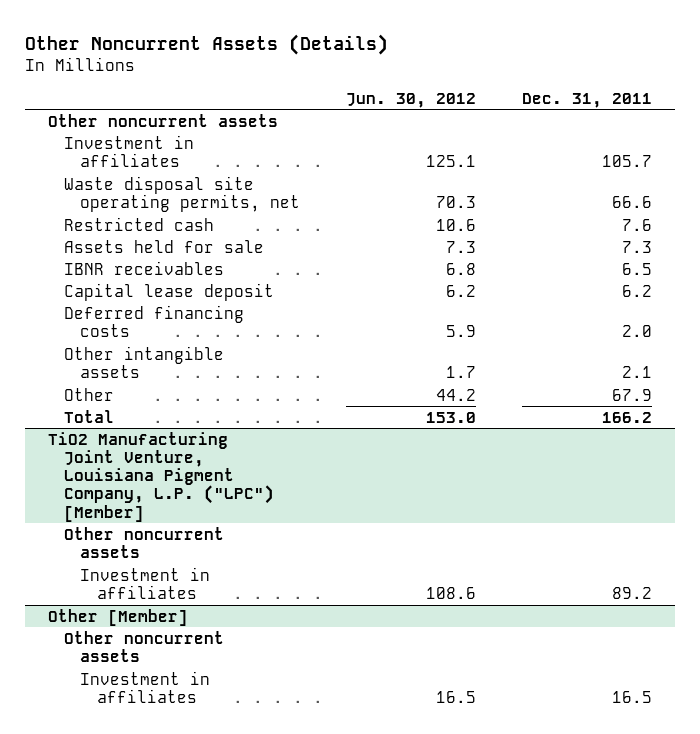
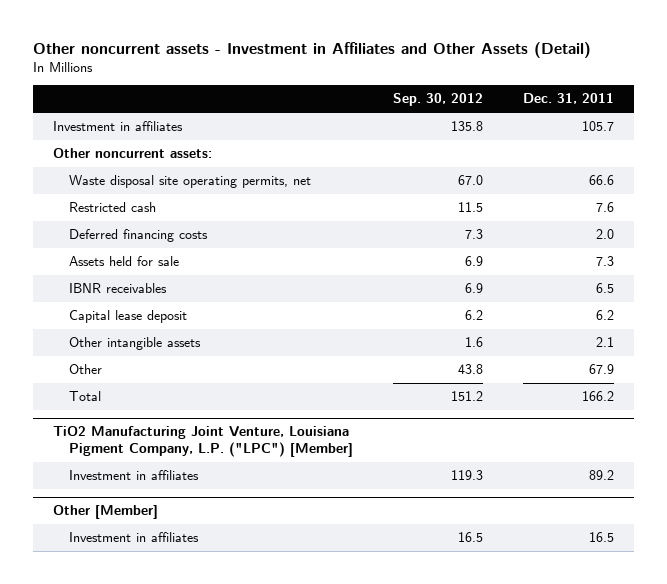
[25,33,389,55] Other Noncurrent Assets (Details) -> [32,41,591,58] Other noncurrent assets - Investment in Affiliates and Other Assets (Detail)
[346,92,477,108] Jun. 30, 2012 -> none
none -> [392,93,483,107] Sep. 30, 2012
[48,113,279,127] Other noncurrent assets -> none
none -> [53,148,213,159] Other noncurrent assets:
[64,304,245,337] Deferred financing costs -> [68,229,208,243] Deferred financing costs
[64,526,225,558] Other noncurrent assets -> none
[64,630,225,662] Other noncurrent assets -> none

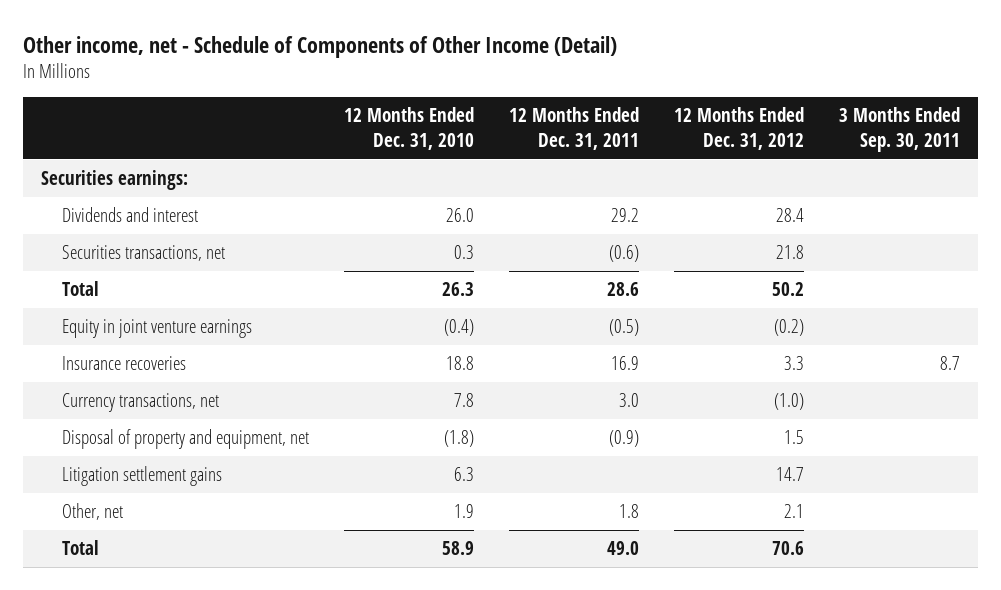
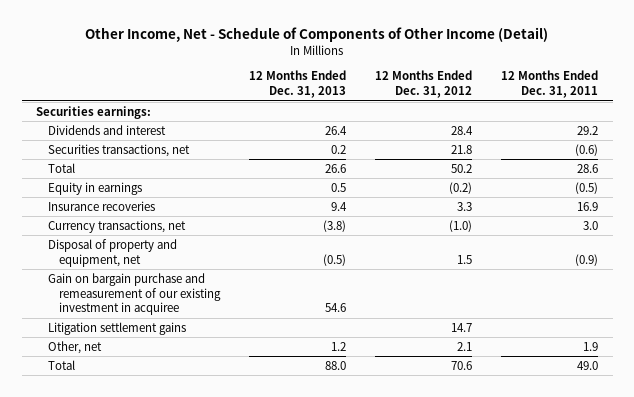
[23,35,618,58] Other income, net - Schedule of Components of Other Income (Detail) -> [85,27,549,43] Other Income, Net - Schedule of Components of Other Income (Detail)
[344,107,475,150] 12 Months Ended Dec. 31, 2010 -> none
[839,107,961,152] 3 Months Ended Sep. 30, 2011 -> none
none -> [249,70,347,99] 12 Months Ended Dec. 31, 2013
[62,319,253,339] Equity in joint venture earnings -> [47,181,142,195] Equity in earnings
none -> [47,272,222,316] Gain on bargain purchase and remeasurement of our existing investment in acquiree
[619,504,640,519] 1.8 -> [583,341,599,351] 1.9

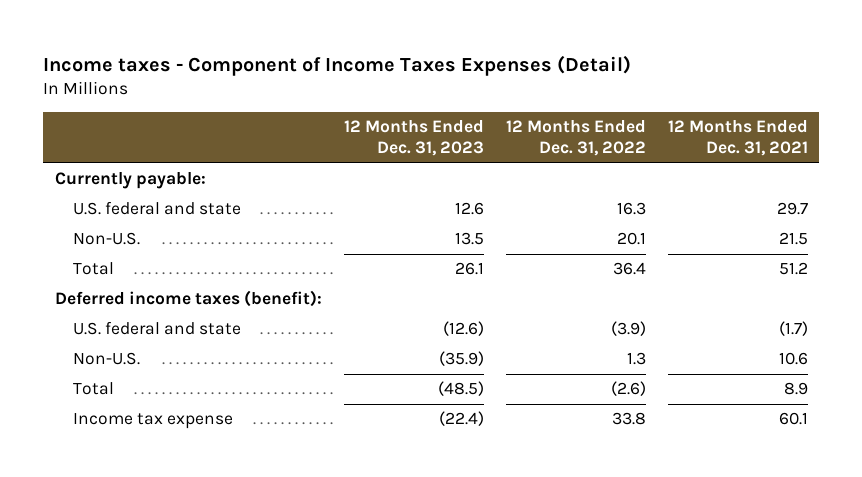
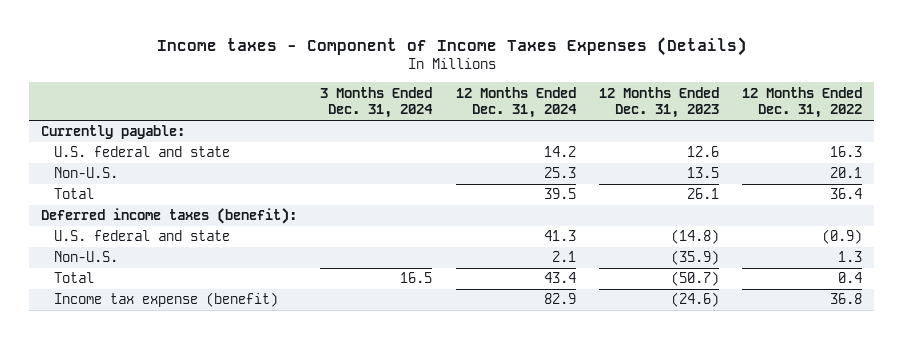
[43,54,632,76] Income taxes - Component of Income Taxes Expenses (Detail) -> [156,36,747,56] Income taxes - Component of Income Taxes Expenses (Details)
[667,120,808,157] 12 Months Ended Dec. 31, 2021 -> none
none -> [320,86,434,119] 3 Months Ended Dec. 31, 2024
none -> [455,86,577,119] 12 Months Ended Dec. 31, 2024
[442,321,484,337] (12.6) -> [670,229,719,245] (14.8)
[610,321,646,337] (3.9) -> [822,229,863,245] (0.9)
[437,381,484,397] (48.5) -> [670,271,719,287] (50.7)
[610,381,646,397] (2.6) -> [838,272,863,284] 0.4
[72,413,233,430] Income tax expense -> [54,292,279,308] Income tax expense (benefit)
[438,411,484,427] (22.4) -> [670,292,719,308] (24.6)
[611,412,646,426] 33.8 -> [830,293,863,305] 36.8

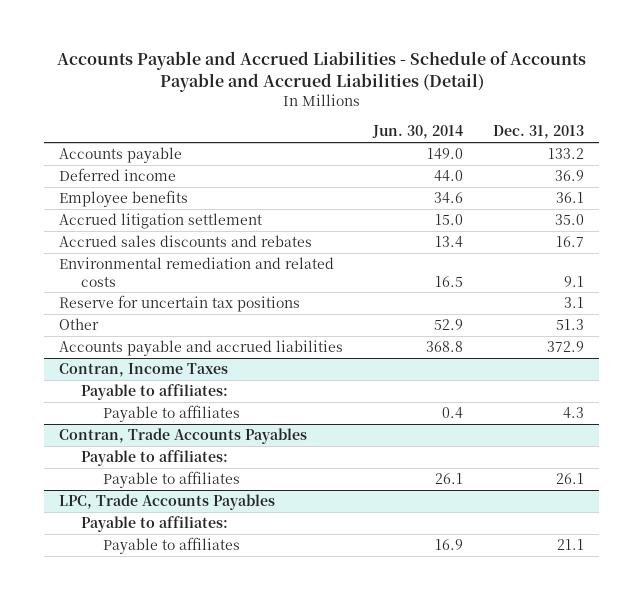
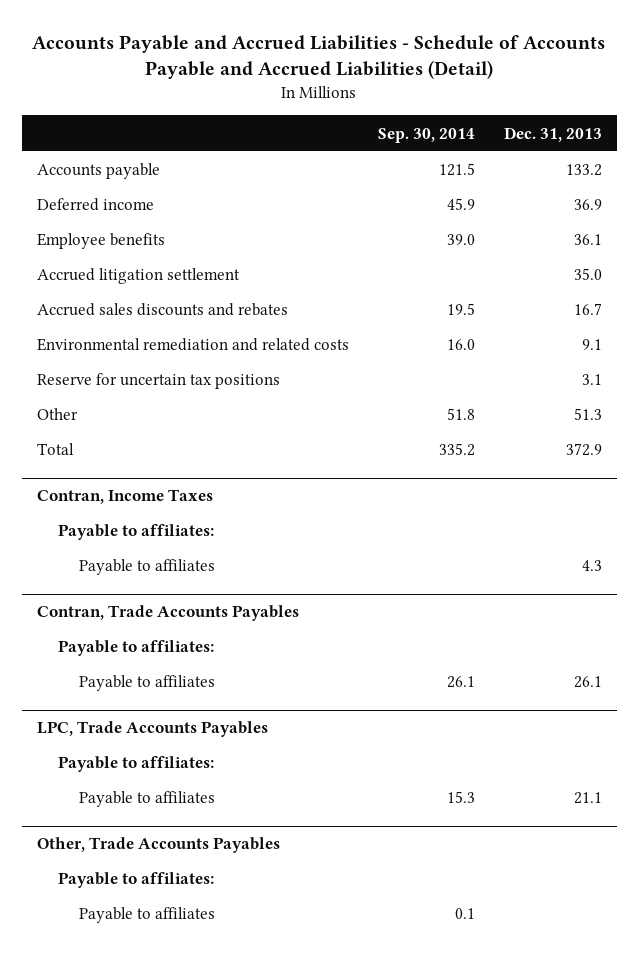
[372,125,464,140] Jun. 30, 2014 -> none
none -> [377,127,475,143] Sep. 30, 2014
[58,339,343,356] Accounts payable and accrued liabilities -> [36,443,74,456] Total
none -> [36,837,280,854] Other, Trade Accounts Payables
none -> [57,872,214,889] Payable to affiliates:
none -> [78,907,215,924] Payable to affiliates

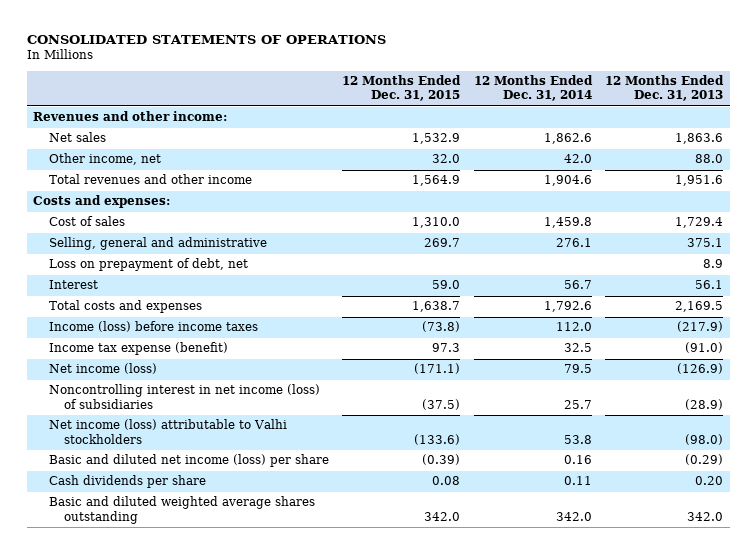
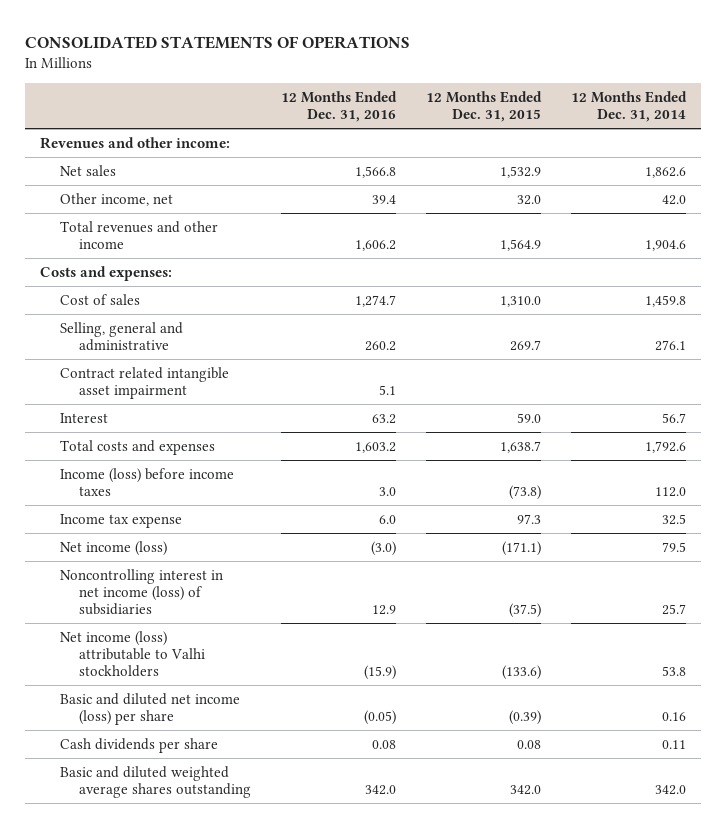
[605,75,725,102] 12 Months Ended Dec. 31, 2013 -> none
none -> [281,90,398,122] 12 Months Ended Dec. 31, 2016
[48,258,248,272] Loss on prepayment of debt, net -> none
none -> [59,366,229,400] Contract related intangible asset impairment
[48,342,228,356] Income tax expense (benefit) -> [59,513,182,528] Income tax expense

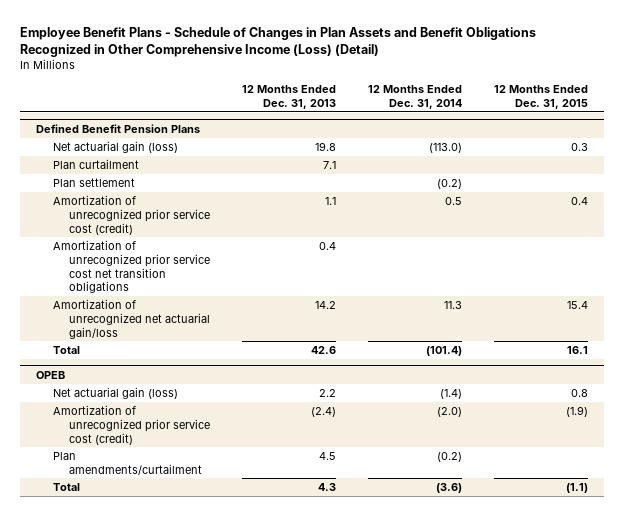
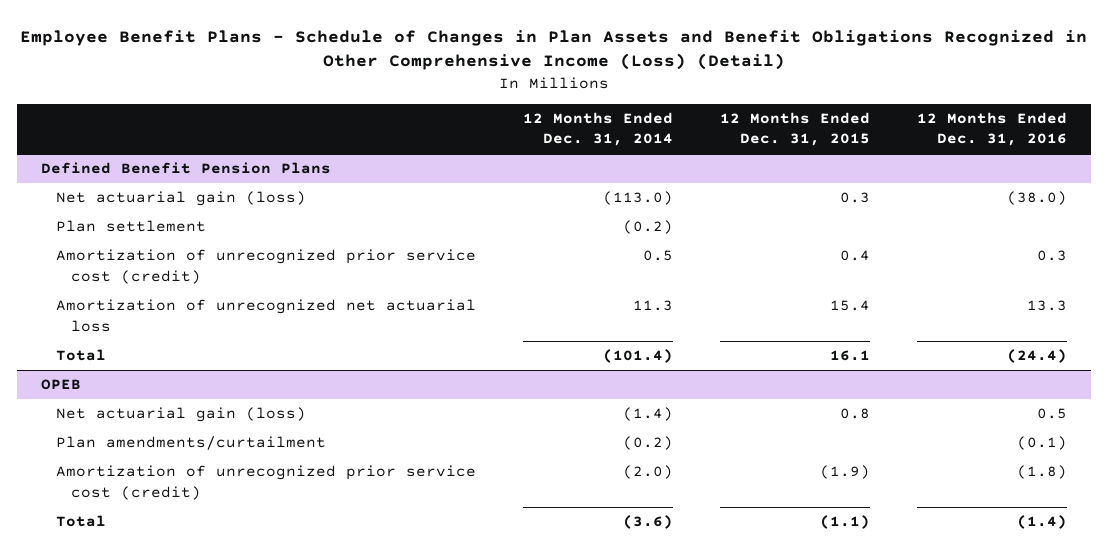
[242,84,337,109] 12 Months Ended Dec. 31, 2013 -> none
none -> [917,112,1068,147] 12 Months Ended Dec. 31, 2016
[52,158,139,169] Plan curtailment -> none
[52,239,211,294] Amortization of unrecognized prior service cost net transition obligations -> none
[52,298,211,339] Amortization of unrecognized net actuarial gain/loss -> [55,299,476,332] Amortization of unrecognized net actuarial loss
[52,404,211,445] Amortization of unrecognized prior service cost (credit) -> [55,465,476,500] Amortization of unrecognized prior service cost (credit)

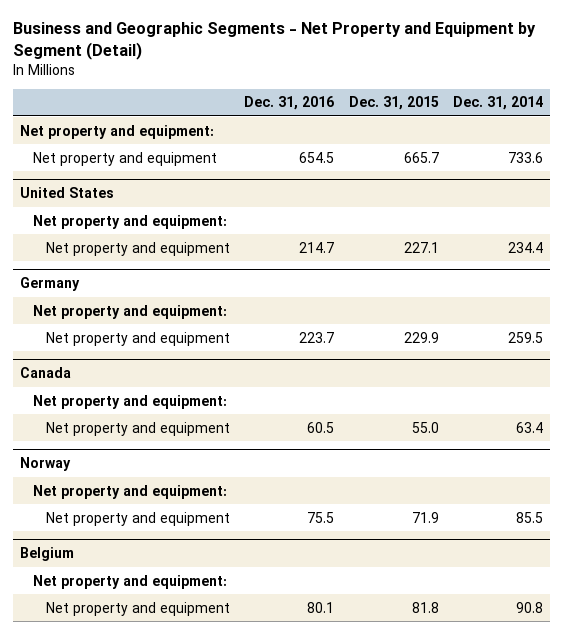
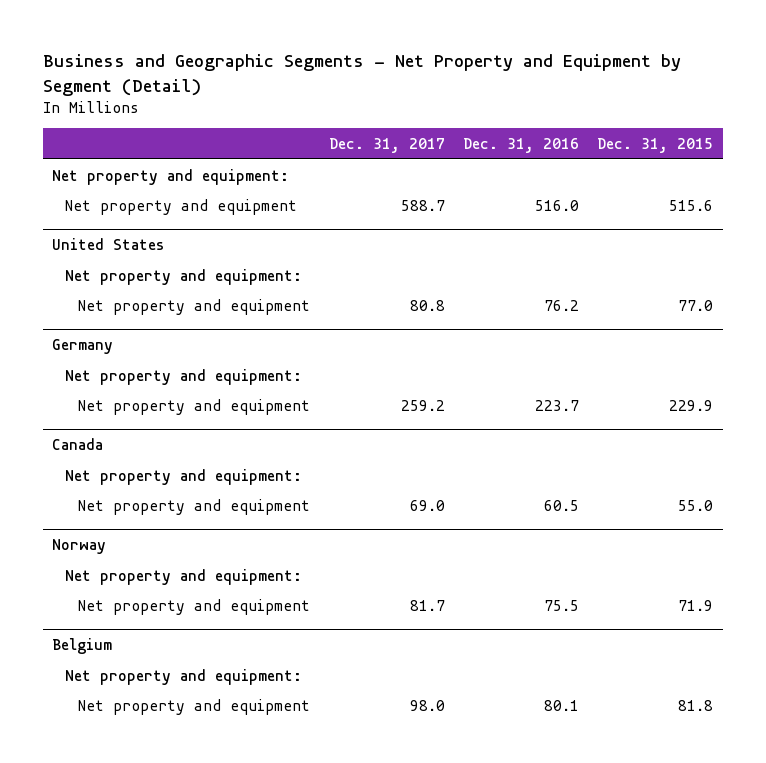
[452,96,543,111] Dec. 31, 2014 -> none
none -> [328,138,445,154] Dec. 31, 2017
[299,151,335,163] 654.5 -> [534,199,579,211] 516.0
[403,151,439,163] 665.7 -> [669,199,714,211] 515.6
[299,241,335,253] 214.7 -> [543,299,579,311] 76.2
[403,241,439,253] 227.1 -> [678,299,714,311] 77.0

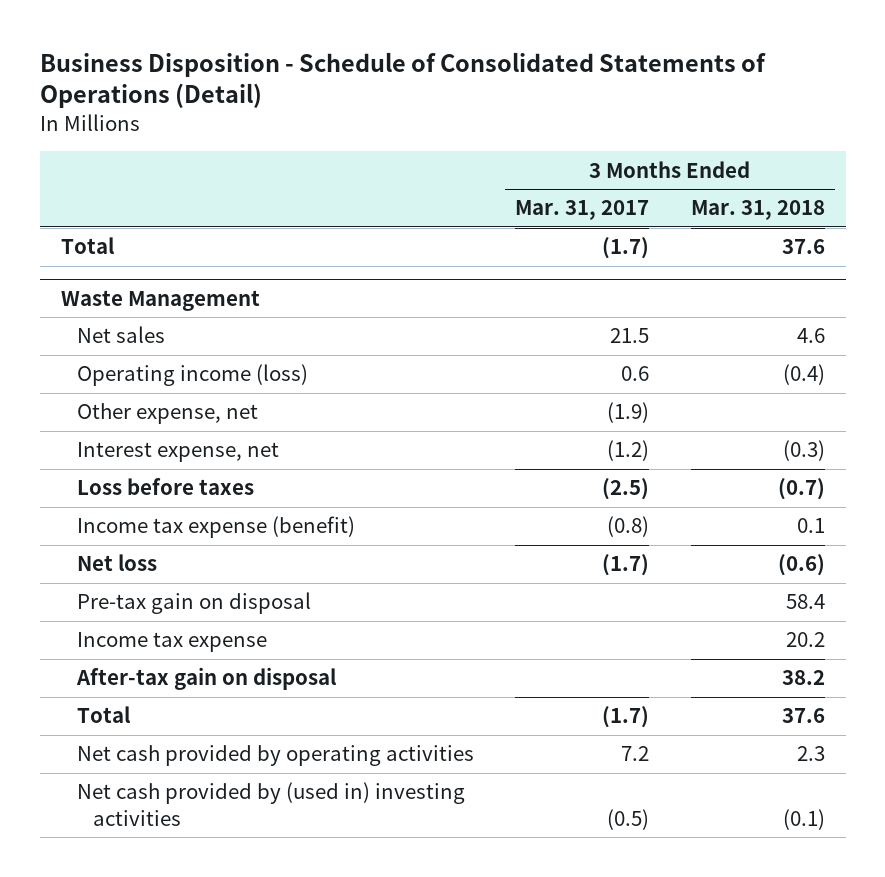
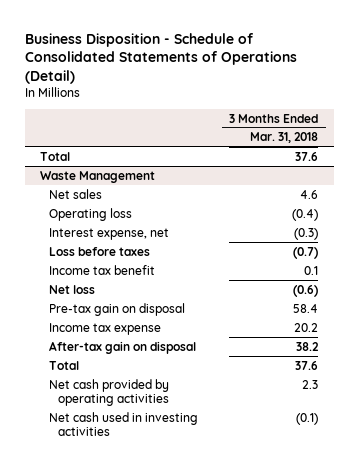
[515,200,650,221] Mar. 31, 2017 -> none
[76,403,258,425] Other expense, net -> none
[76,364,308,387] Operating income (loss) -> [49,207,133,221] Operating loss
[76,516,355,539] Income tax expense (benefit) -> [49,264,156,275] Income tax benefit
[76,782,465,826] Net cash provided by (used in) investing activities -> [49,411,199,436] Net cash used in investing activities

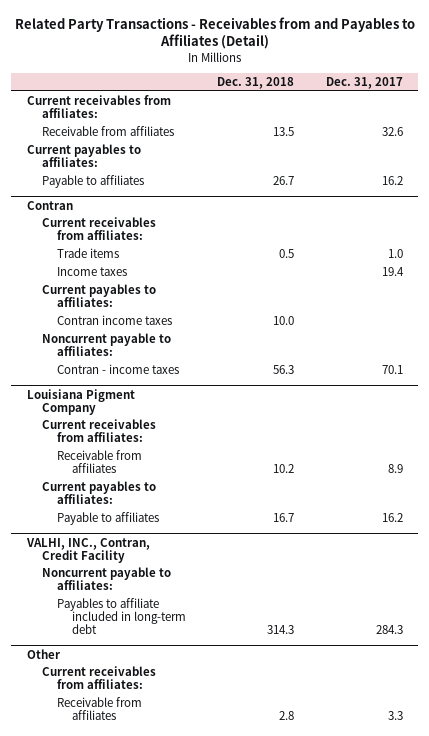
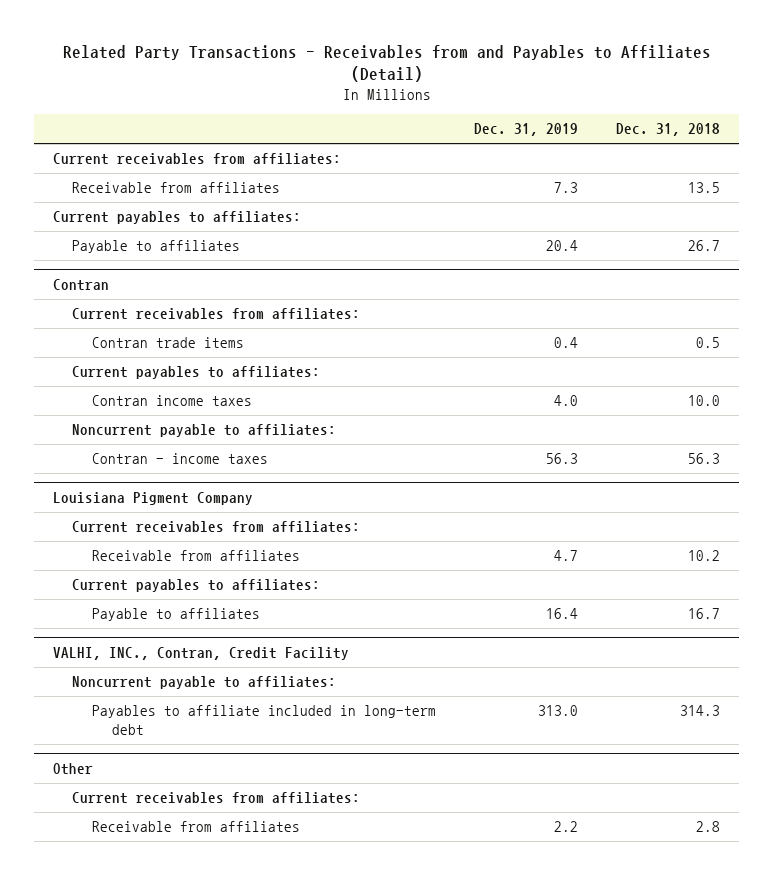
[325,76,403,89] Dec. 31, 2017 -> none
none -> [474,123,579,137] Dec. 31, 2019
[56,267,127,277] Income taxes -> none
[56,248,119,259] Trade items -> [91,337,244,349] Contran trade items

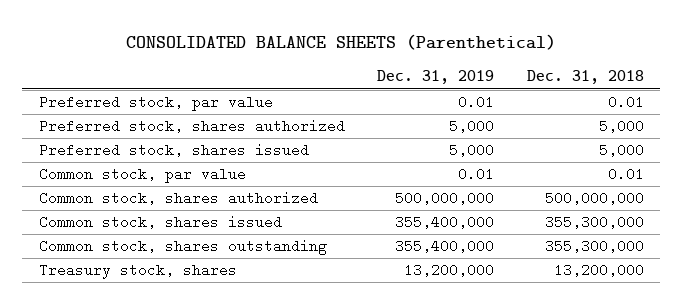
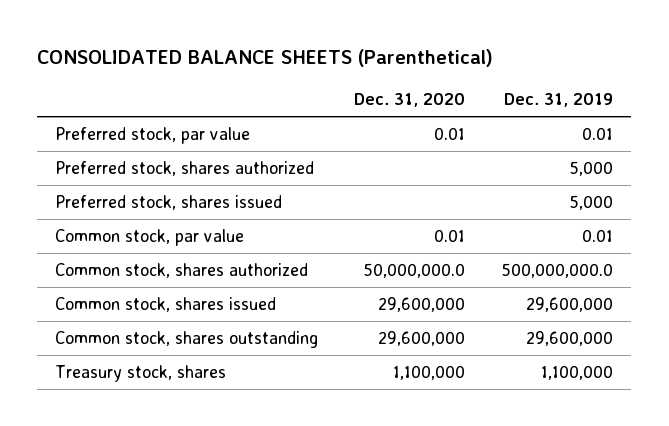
[526,70,644,85] Dec. 31, 2018 -> none
none -> [354,92,466,107] Dec. 31, 2020
[395,191,495,206] 500,000,000 -> [501,263,614,279] 500,000,000.0
[395,215,495,230] 355,400,000 -> [526,297,614,313] 29,600,000
[395,239,495,254] 355,400,000 -> [526,331,614,347] 29,600,000
[404,263,495,278] 13,200,000 -> [541,365,614,381] 1,100,000

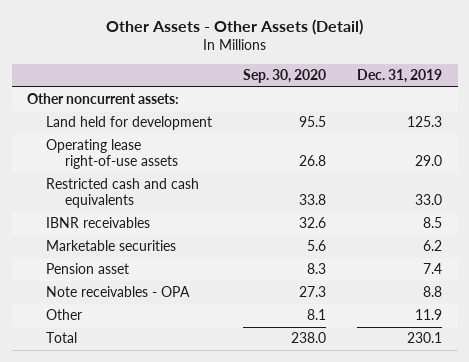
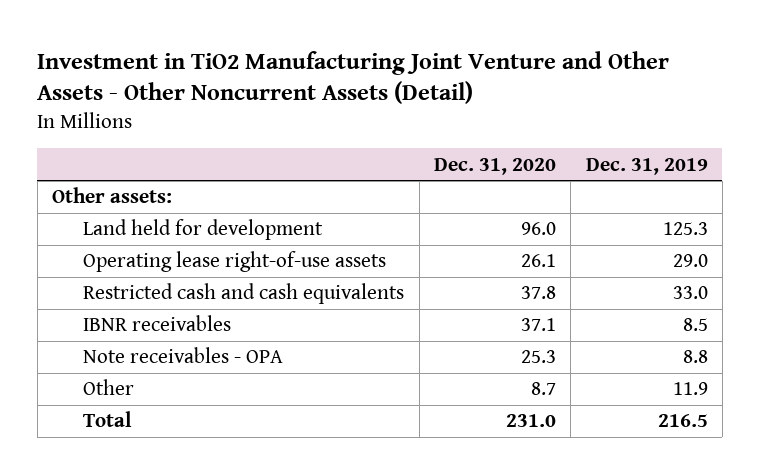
[105,19,363,36] Other Assets - Other Assets (Detail) -> [37,50,670,105] Investment in TiO2 Manufacturing Joint Venture and Other Assets - Other Noncurrent Assets (Detail)
[243,69,327,84] Sep. 30, 2020 -> none
none -> [433,157,556,175] Dec. 31, 2020
[27,93,180,105] Other noncurrent assets: -> [52,187,173,204] Other assets:
[46,240,177,252] Marketable securities -> none
[46,263,130,275] Pension asset -> none
[407,332,443,344] 230.1 -> [657,414,708,428] 216.5

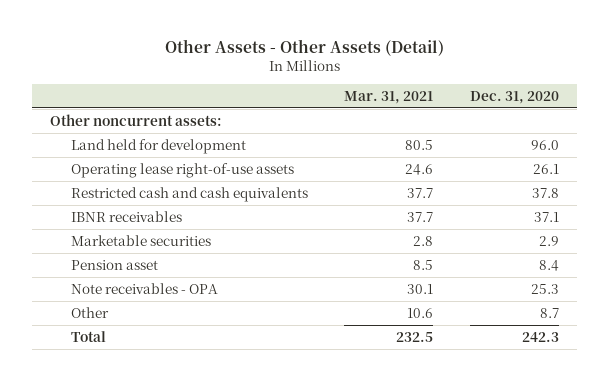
[37,50,670,105] Investment in TiO2 Manufacturing Joint Venture and Other Assets - Other Noncurrent Assets (Detail) -> [164,38,444,56] Other Assets - Other Assets (Detail)
[585,157,708,175] Dec. 31, 2019 -> none
none -> [344,91,434,105] Mar. 31, 2021
[52,187,173,204] Other assets: -> [50,113,223,126] Other noncurrent assets:
none -> [70,234,211,246] Marketable securities
none -> [70,259,158,270] Pension asset
[505,414,556,428] 231.0 -> [521,331,559,342] 242.3

